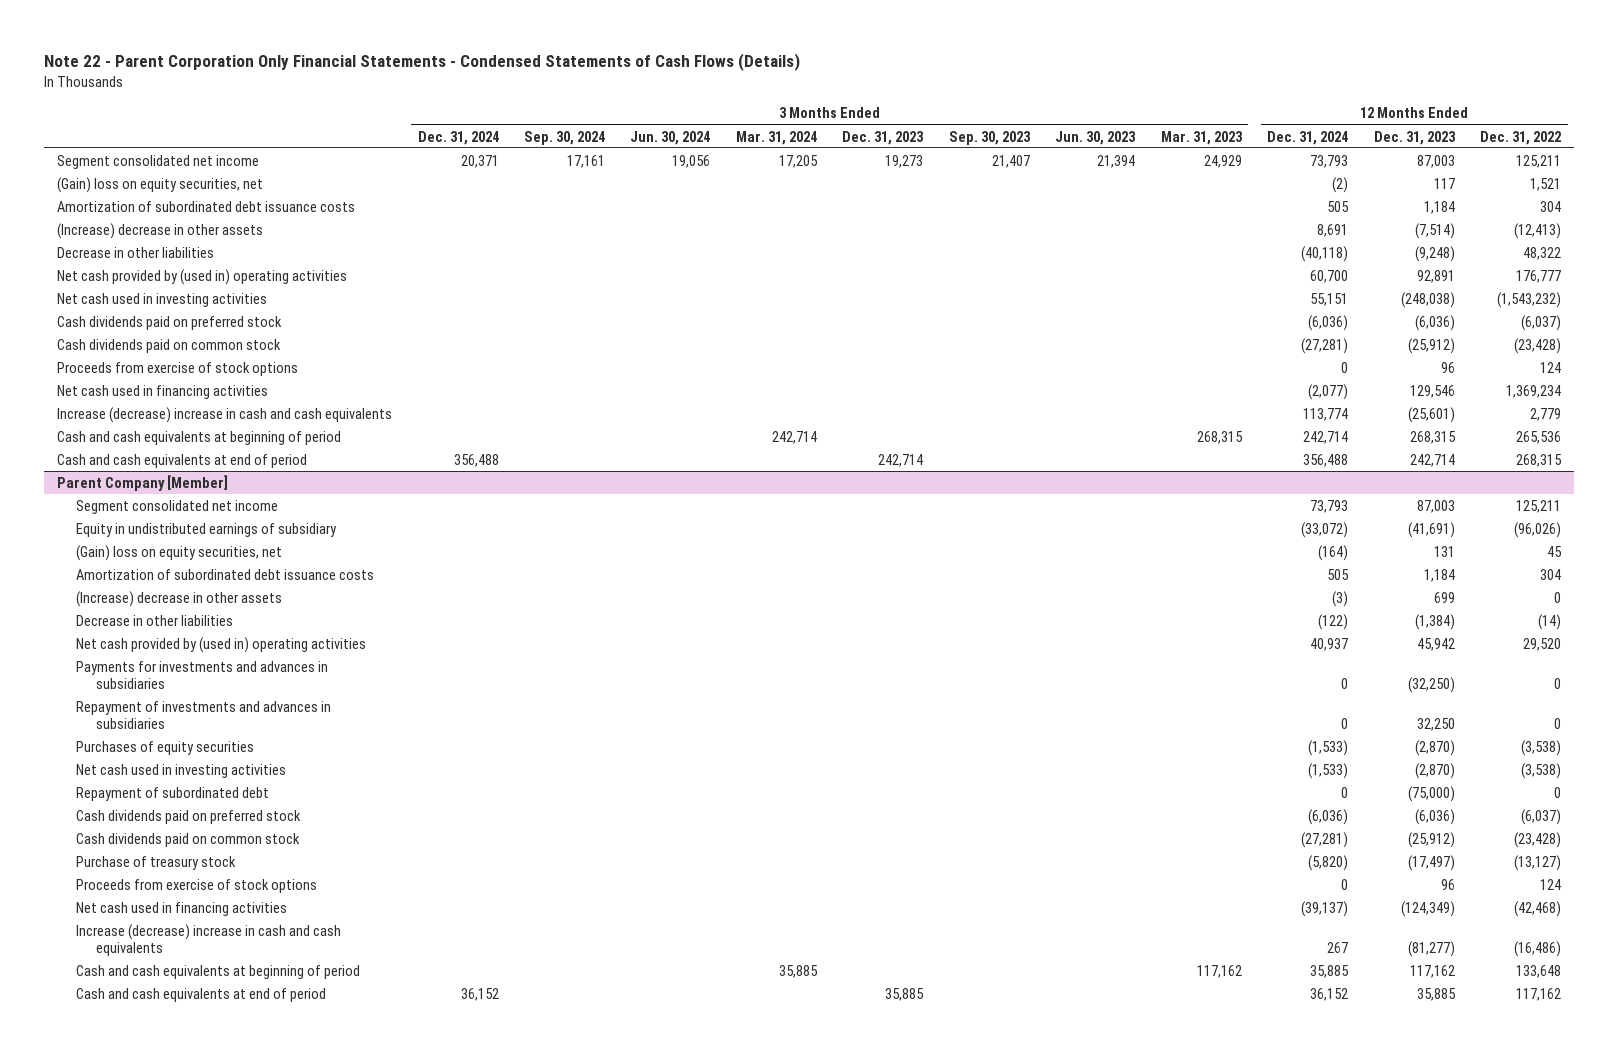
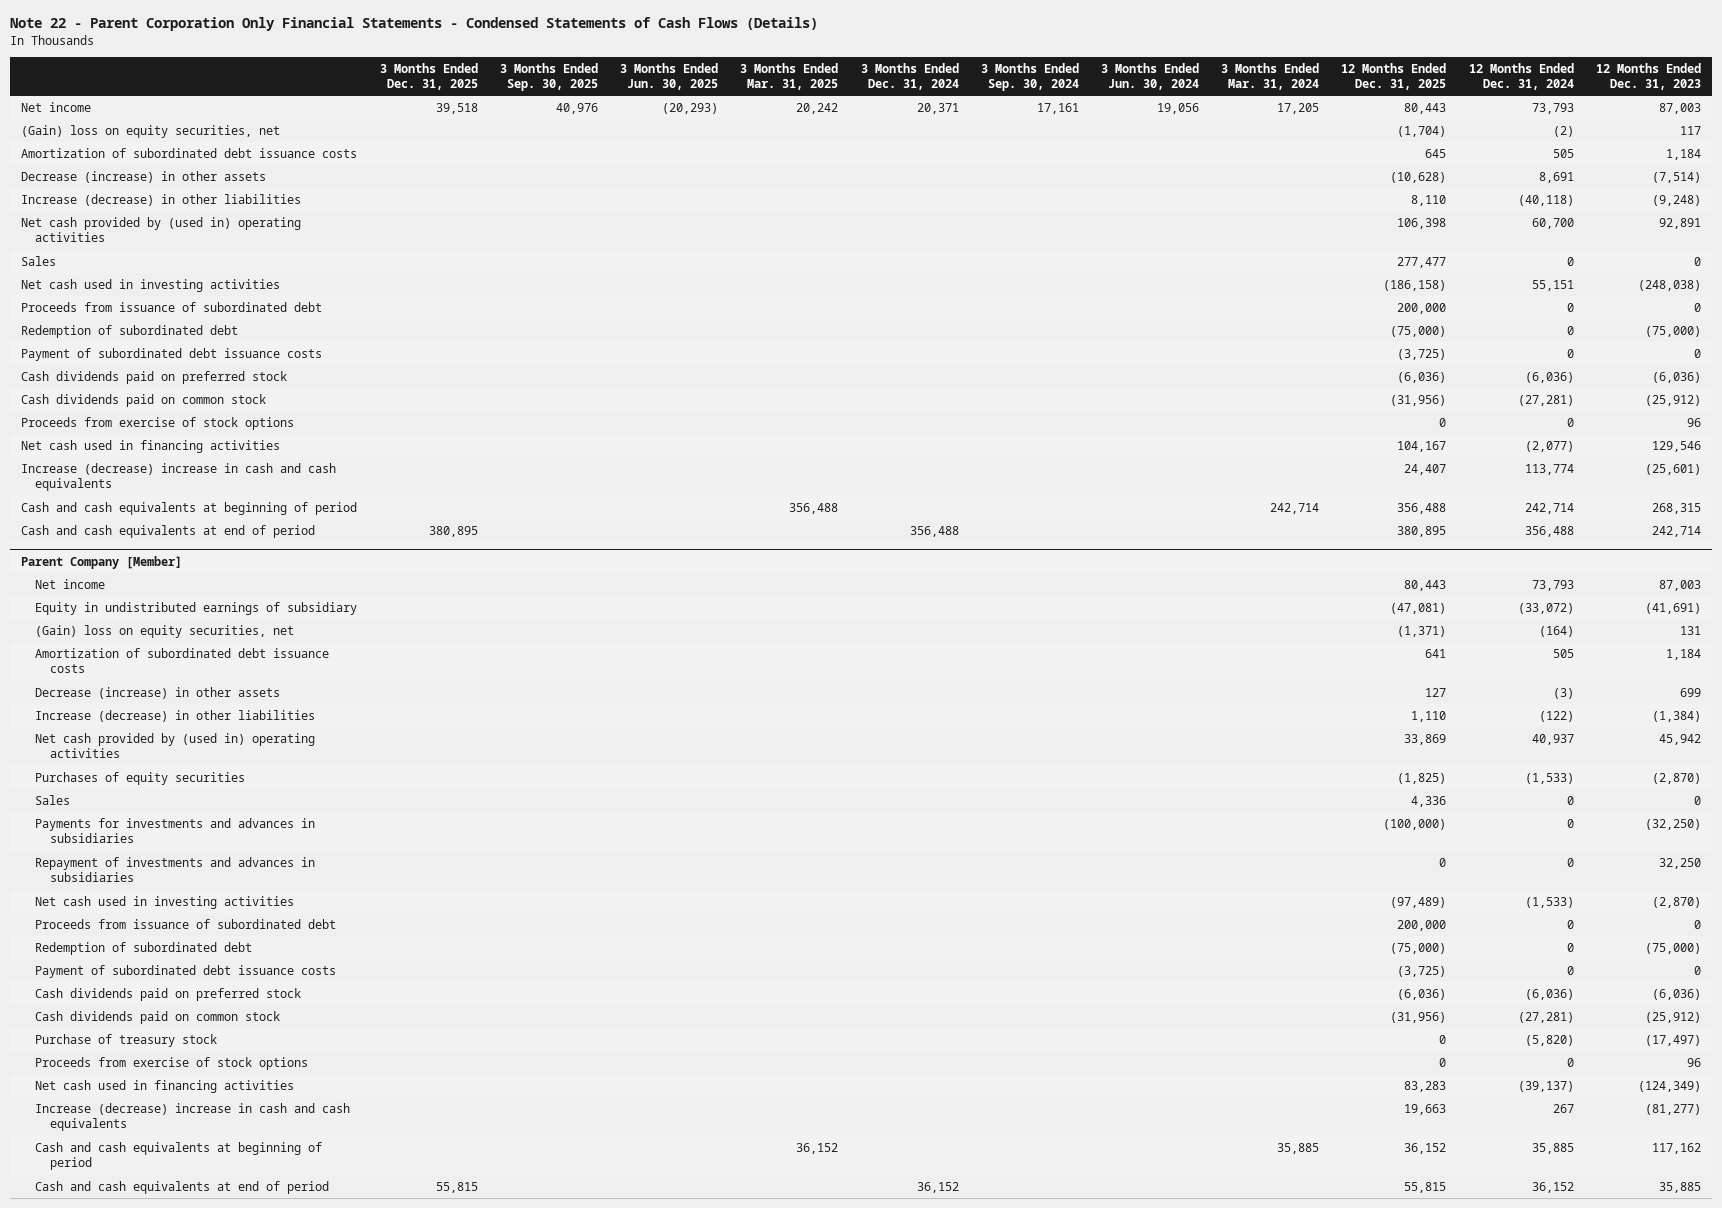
[842,130,925,145] Dec. 31, 2023 -> none
[948,130,1031,145] Sep. 30, 2023 -> none
[1055,130,1137,145] Jun. 30, 2023 -> none
[1160,130,1243,145] Mar. 31, 2023 -> none
[1480,130,1562,145] Dec. 31, 2022 -> none
none -> [379,62,478,91] 3 Months Ended Dec. 31, 2025
none -> [499,62,598,92] 3 Months Ended Sep. 30, 2025
none -> [620,62,719,91] 3 Months Ended Jun. 30, 2025
none -> [740,62,839,91] 3 Months Ended Mar. 31, 2025
none -> [1341,62,1447,91] 12 Months Ended Dec. 31, 2025
[57,154,260,169] Segment consolidated net income -> [20,101,91,112] Net income
[57,222,264,239] (Increase) decrease in other assets -> [20,170,266,183] Decrease (increase) in other assets
[57,246,215,258] Decrease in other liabilities -> [20,193,301,206] Increase (decrease) in other liabilities
none -> [20,255,56,266] Sales
none -> [20,301,322,312] Proceeds from issuance of subordinated debt
none -> [20,324,238,338] Redemption of subordinated debt
none -> [20,347,322,361] Payment of subordinated debt issuance costs
[76,499,279,514] Segment consolidated net income -> [35,578,106,589] Net income
[76,590,283,607] (Increase) decrease in other assets -> [35,686,281,699] Decrease (increase) in other assets
[76,614,234,626] Decrease in other liabilities -> [35,709,316,722] Increase (decrease) in other liabilities
[76,740,255,755] Purchases of equity securities -> [35,771,246,785] Purchases of equity securities
none -> [35,794,71,805] Sales
none -> [35,918,337,929] Proceeds from issuance of subordinated debt
[76,786,270,801] Repayment of subordinated debt -> [35,941,253,955] Redemption of subordinated debt
none -> [35,964,337,978] Payment of subordinated debt issuance costs

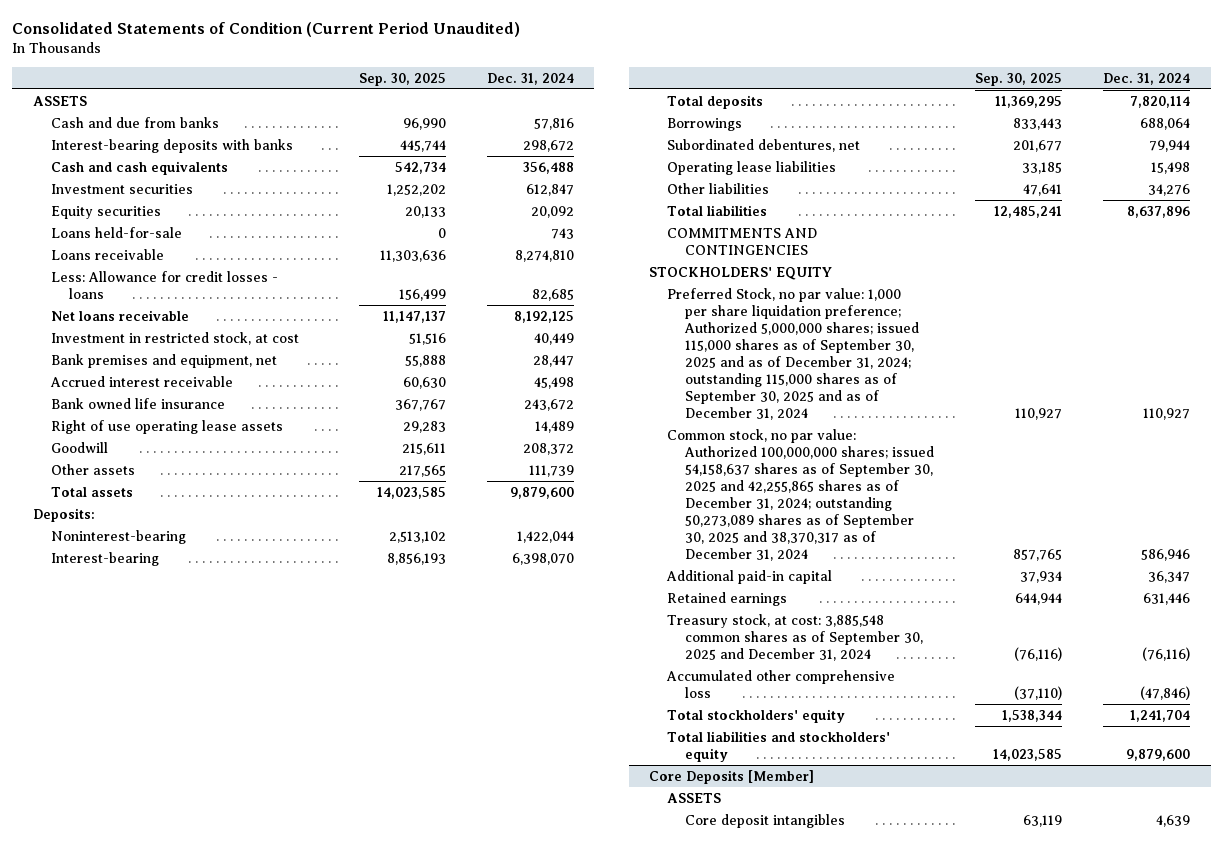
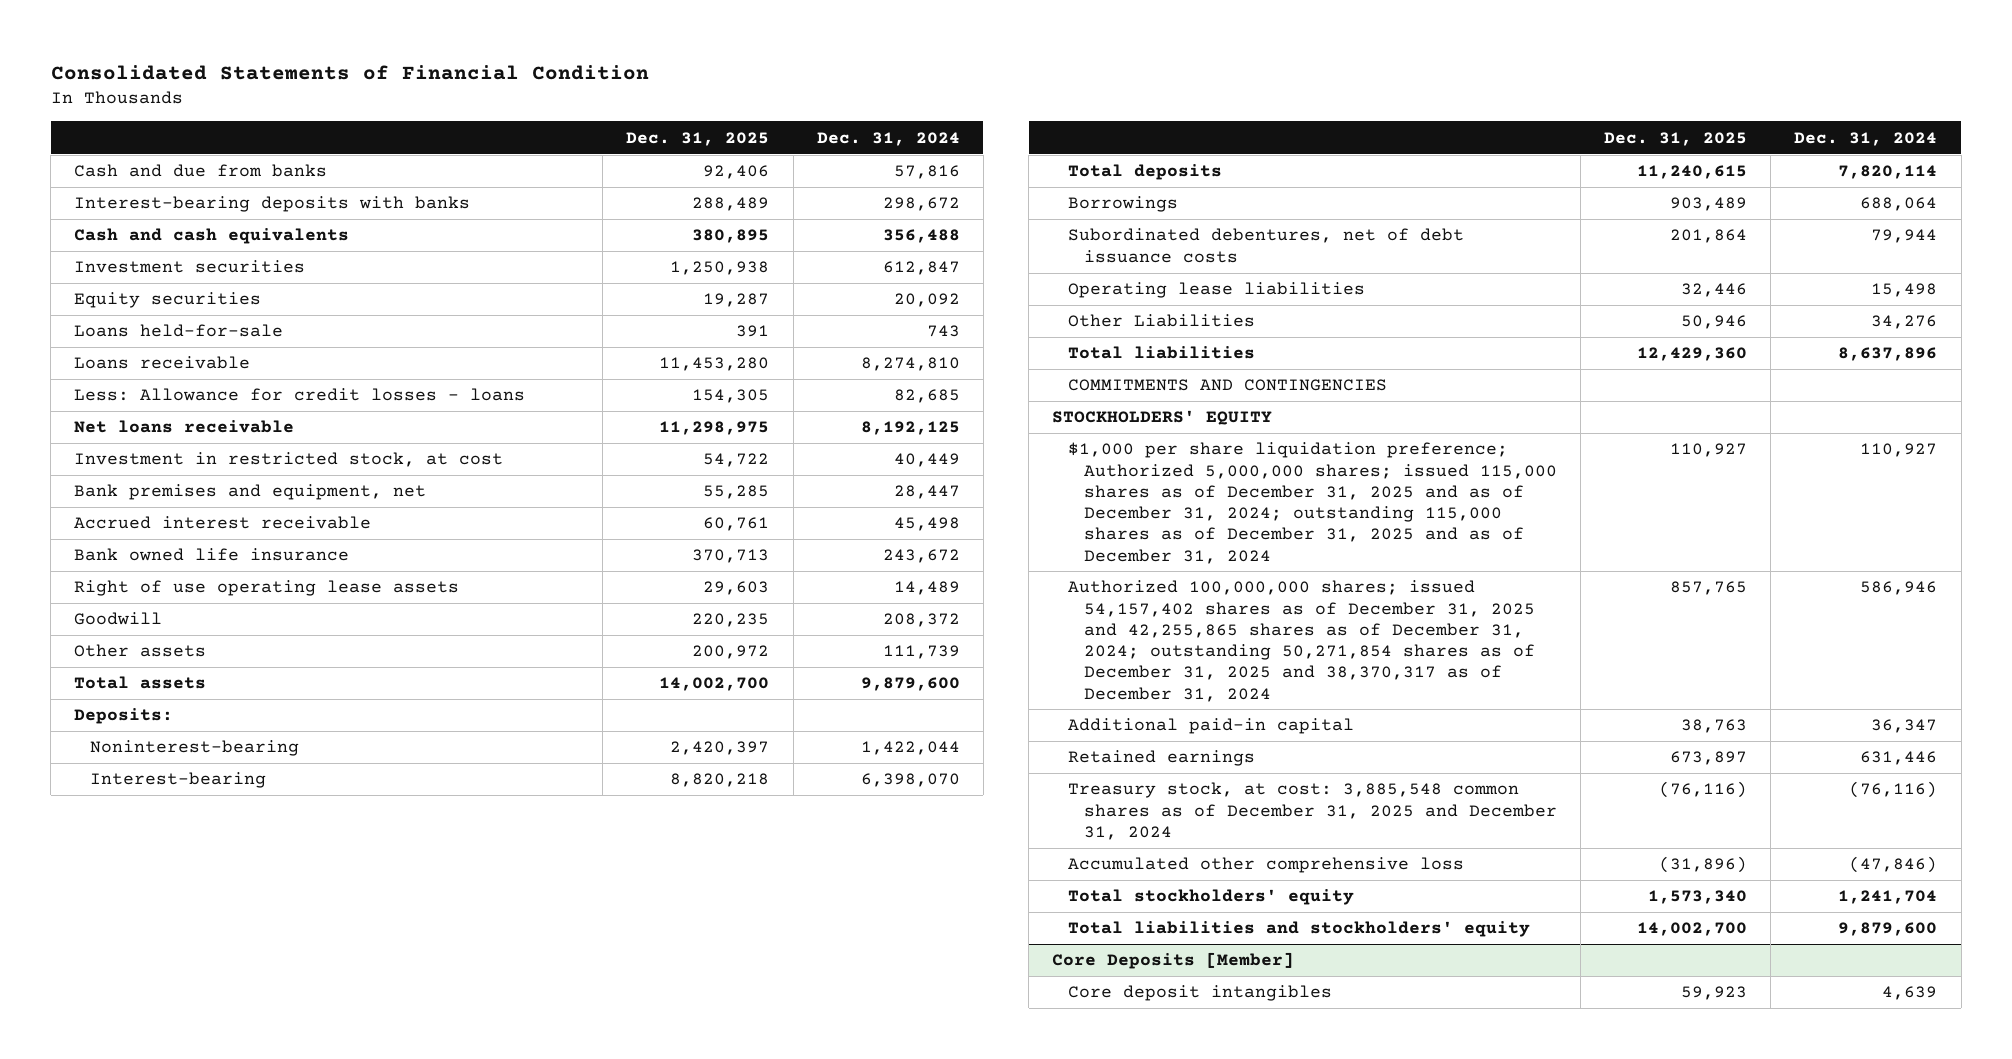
[12,22,521,38] Consolidated Statements of Condition (Current Period Unaudited) -> [50,64,649,80] Consolidated Statements of Financial Condition
[358,72,446,86] Sep. 30, 2025 -> none
none -> [626,131,770,146] Dec. 31, 2025
[32,95,87,106] ASSETS -> none
[667,138,861,152] Subordinated debentures, net -> [1067,228,1464,263] Subordinated debentures, net of debt issuance costs
[667,182,770,194] Other liabilities -> [1067,314,1255,328] Other Liabilities
[667,287,920,420] Preferred Stock, no par value: 1,000 per share liquidation preference; Authorized 5,000,000 shares; issued 115,000 shares as of September 30, 2025 and as of December 31, 2024; outstanding 115,000 shares as of September 30, 2025 and as of December 31, 2024 -> [1067,442,1557,564] $1,000 per share liquidation preference; Authorized 5,000,000 shares; issued 115,000 shares as of December 31, 2025 and as of December 31, 2024; outstanding 115,000 shares as of December 31, 2025 and as of December 31, 2024
[667,428,935,561] Common stock, no par value: Authorized 100,000,000 shares; issued 54,158,637 shares as of September 30, 2025 and 42,255,865 shares as of December 31, 2024; outstanding 50,273,089 shares as of September 30, 2025 and 38,370,317 as of December 31, 2024 -> [1067,580,1535,702] Authorized 100,000,000 shares; issued 54,157,402 shares as of December 31, 2025 and 42,255,865 shares as of December 31, 2024; outstanding 50,271,854 shares as of December 31, 2025 and 38,370,317 as of December 31, 2024
[667,613,924,661] Treasury stock, at cost: 3,885,548 common shares as of September 30, 2025 and December 31, 2024 -> [1067,782,1557,840] Treasury stock, at cost: 3,885,548 common shares as of December 31, 2025 and December 31, 2024
[667,792,722,803] ASSETS -> none

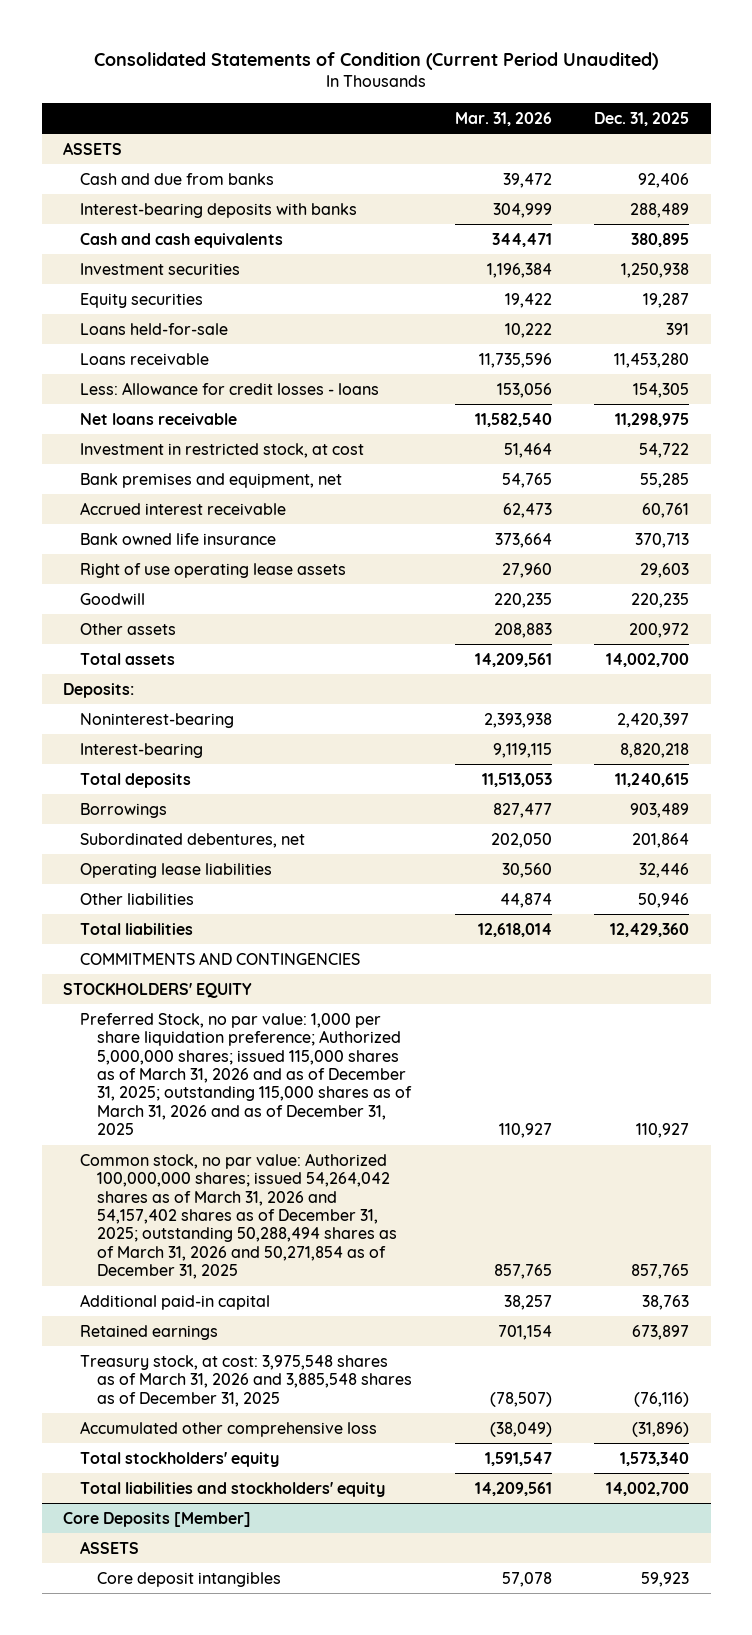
[50,64,649,80] Consolidated Statements of Financial Condition -> [94,52,659,71] Consolidated Statements of Condition (Current Period Unaudited)
[816,131,960,146] Dec. 31, 2024 -> none
none -> [454,111,552,126] Mar. 31, 2026
none -> [62,141,122,155] ASSETS
[1067,228,1464,263] Subordinated debentures, net of debt issuance costs -> [79,832,305,848] Subordinated debentures, net
[1067,314,1255,328] Other Liabilities -> [79,892,194,905] Other liabilities
[1067,442,1557,564] $1,000 per share liquidation preference; Authorized 5,000,000 shares; issued 115,000 shares as of December 31, 2025 and as of December 31, 2024; outstanding 115,000 shares as of December 31, 2025 and as of December 31, 2024 -> [79,1012,412,1136] Preferred Stock, no par value: 1,000 per share liquidation preference; Authorized 5,000,000 shares; issued 115,000 shares as of March 31, 2026 and as of December 31, 2025; outstanding 115,000 shares as of March 31, 2026 and as of December 31, 2025
[1067,580,1535,702] Authorized 100,000,000 shares; issued 54,157,402 shares as of December 31, 2025 and 42,255,865 shares as of December 31, 2024; outstanding 50,271,854 shares as of December 31, 2025 and 38,370,317 as of December 31, 2024 -> [79,1152,397,1280] Common stock, no par value: Authorized 100,000,000 shares; issued 54,264,042 shares as of March 31, 2026 and 54,157,402 shares as of December 31, 2025; outstanding 50,288,494 shares as of March 31, 2026 and 50,271,854 as of December 31, 2025
[1067,782,1557,840] Treasury stock, at cost: 3,885,548 common shares as of December 31, 2025 and December 31, 2024 -> [79,1354,412,1407] Treasury stock, at cost: 3,975,548 shares as of March 31, 2026 and 3,885,548 shares as of December 31, 2025
none -> [79,1540,139,1554] ASSETS

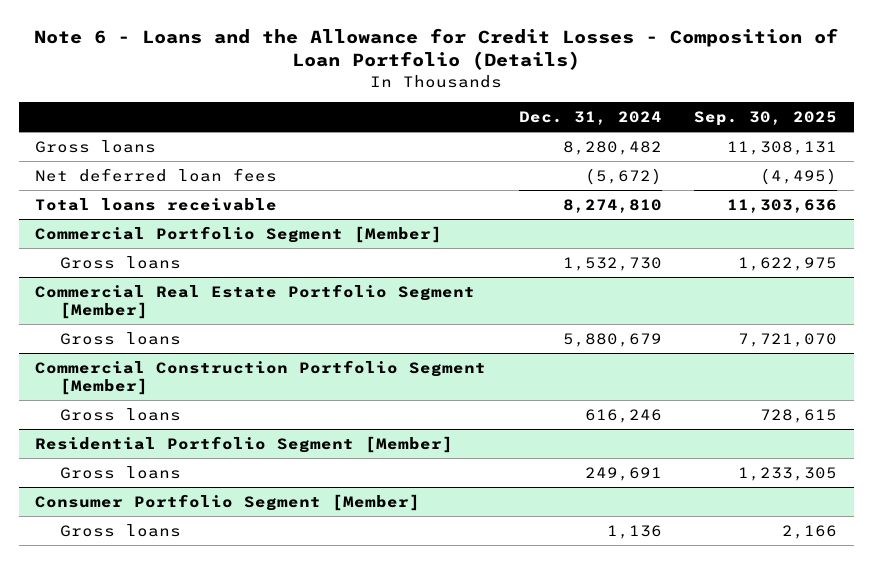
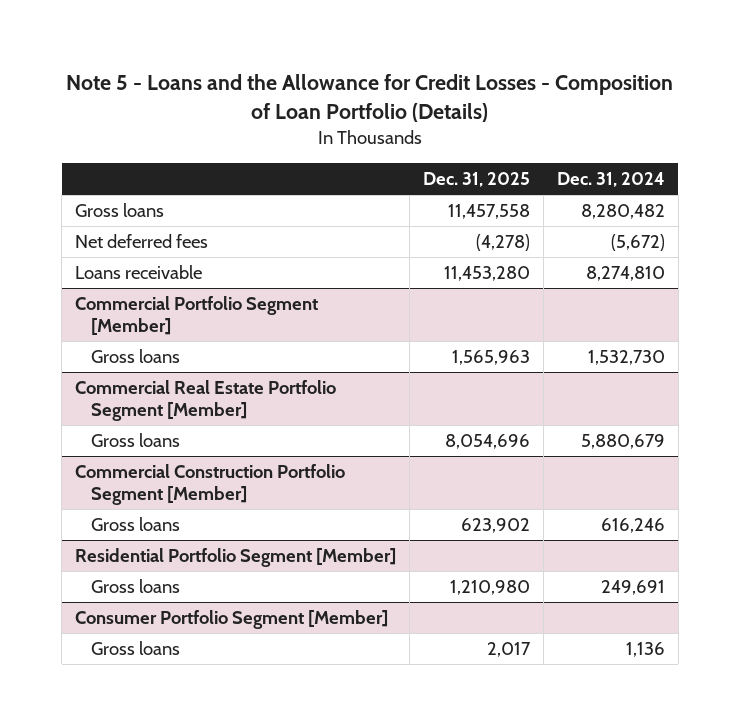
[34,27,839,71] Note 6 - Loans and the Allowance for Credit Losses - Composition of Loan Portfolio (Details) -> [65,74,673,123] Note 5 - Loans and the Allowance for Credit Losses - Composition of Loan Portfolio (Details)
[694,111,838,127] Sep. 30, 2025 -> none
none -> [422,172,530,188] Dec. 31, 2025
[35,167,278,182] Net deferred loan fees -> [75,234,209,249] Net deferred fees
[35,197,278,211] Total loans receivable -> [75,265,203,280] Loans receivable

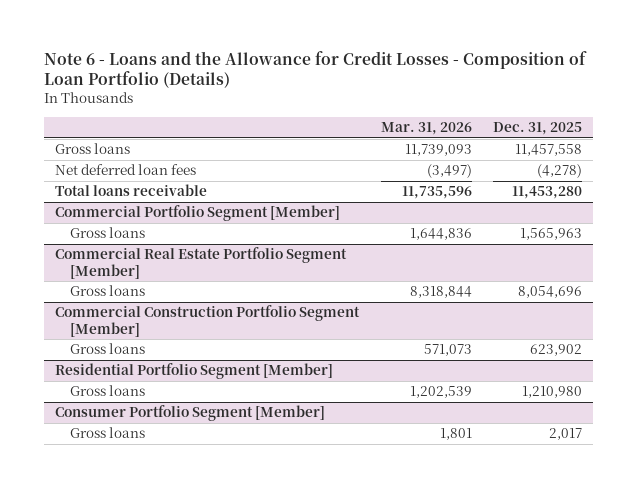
[65,74,673,123] Note 5 - Loans and the Allowance for Credit Losses - Composition of Loan Portfolio (Details) -> [44,50,588,89] Note 6 - Loans and the Allowance for Credit Losses - Composition of Loan Portfolio (Details)
[556,172,665,188] Dec. 31, 2024 -> none
none -> [380,122,472,136] Mar. 31, 2026
[75,234,209,249] Net deferred fees -> [54,164,196,176] Net deferred loan fees
[75,265,203,280] Loans receivable -> [54,184,207,197] Total loans receivable

